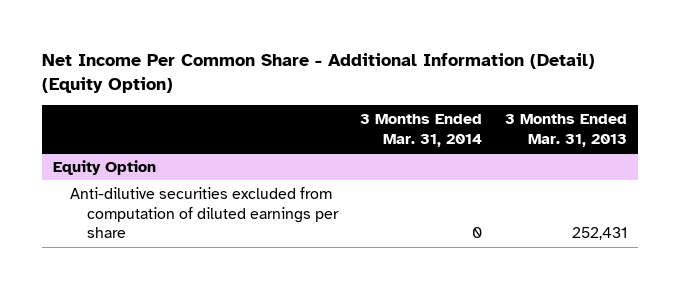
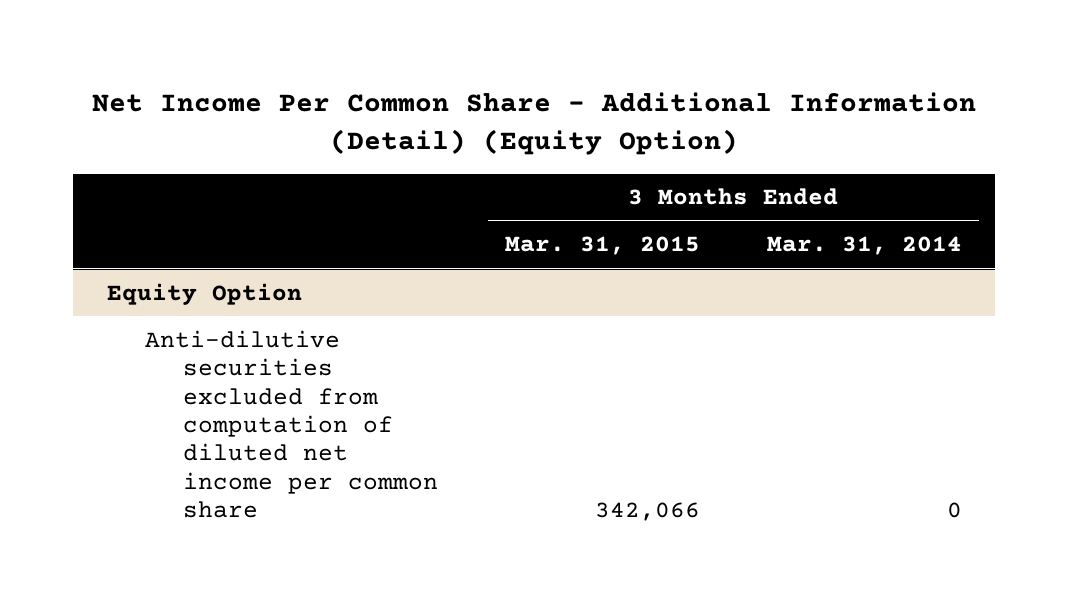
[504,114,627,147] 3 Months Ended Mar. 31, 2013 -> none
none -> [504,236,700,256] Mar. 31, 2015
[70,186,340,239] Anti-dilutive securities excluded from computation of diluted earnings per share -> [144,329,439,519] Anti-dilutive securities excluded from computation of diluted net income per common share

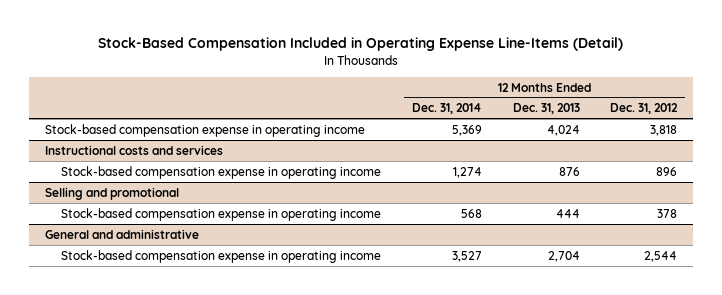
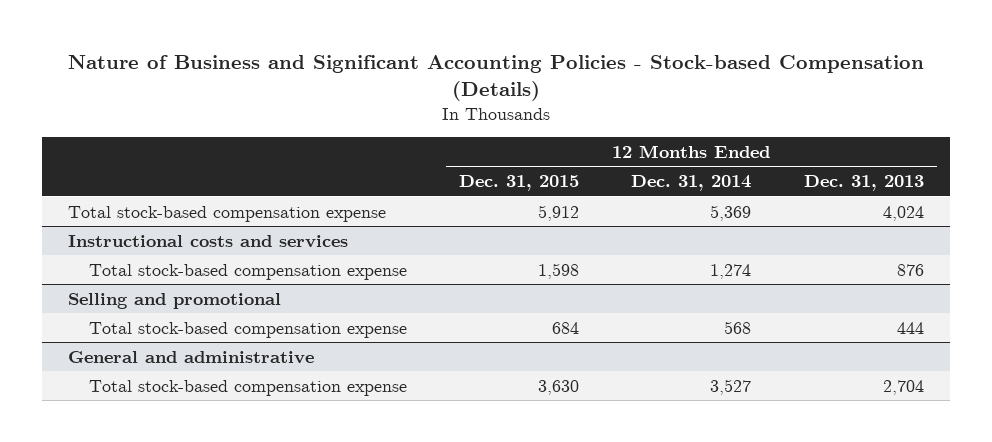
[98,37,624,52] Stock-Based Compensation Included in Operating Expense Line-Items (Detail) -> [67,55,924,102] Nature of Business and Significant Accounting Policies - Stock-based Compensation (Details)
[610,103,679,115] Dec. 31, 2012 -> none
none -> [459,175,580,192] Dec. 31, 2015
[44,123,365,137] Stock-based compensation expense in operating income -> [68,205,387,222] Total stock-based compensation expense
[61,165,382,179] Stock-based compensation expense in operating income -> [89,263,408,280] Total stock-based compensation expense
[61,207,382,221] Stock-based compensation expense in operating income -> [89,321,408,338] Total stock-based compensation expense
[61,249,382,263] Stock-based compensation expense in operating income -> [89,379,408,396] Total stock-based compensation expense

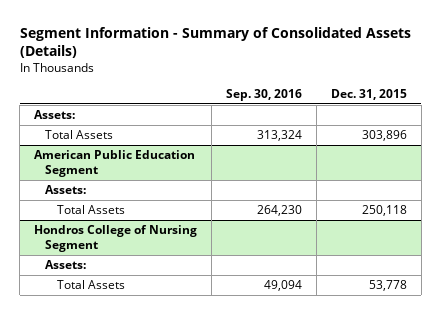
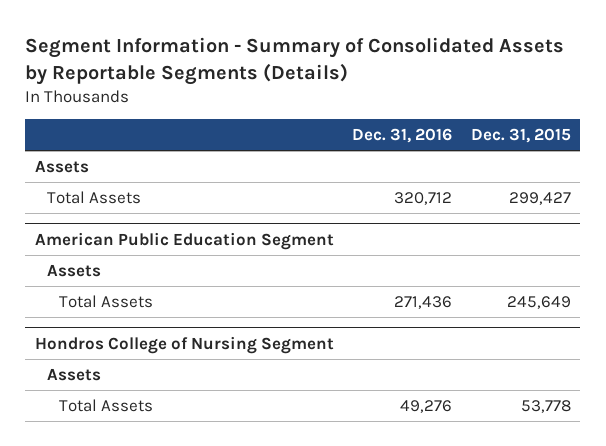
[19,27,411,59] Segment Information - Summary of Consolidated Assets (Details) -> [25,37,565,85] Segment Information - Summary of Consolidated Assets by Reportable Segments (Details)
[225,88,302,101] Sep. 30, 2016 -> none
none -> [352,128,453,144] Dec. 31, 2016
[34,109,76,119] Assets: -> [34,159,89,173] Assets
[361,129,407,141] 303,896 -> [509,191,572,205] 299,427
[45,184,87,194] Assets: -> [46,263,101,277] Assets
[361,204,407,216] 250,118 -> [507,295,572,309] 245,649
[45,259,87,269] Assets: -> [46,367,101,381] Assets

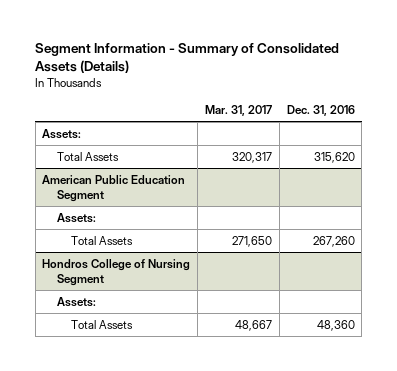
[25,37,565,85] Segment Information - Summary of Consolidated Assets by Reportable Segments (Details) -> [35,43,340,74] Segment Information - Summary of Consolidated Assets (Details)
[471,128,572,144] Dec. 31, 2015 -> none
none -> [205,105,273,117] Mar. 31, 2017
[34,159,89,173] Assets -> [42,128,82,139] Assets:
[394,191,453,205] 320,712 -> [313,151,355,163] 315,620
[46,263,101,277] Assets -> [56,212,96,223] Assets:
[394,295,453,309] 271,436 -> [312,235,355,247] 267,260
[46,367,101,381] Assets -> [56,296,96,307] Assets:
[400,399,453,413] 49,276 -> [316,319,355,331] 48,360

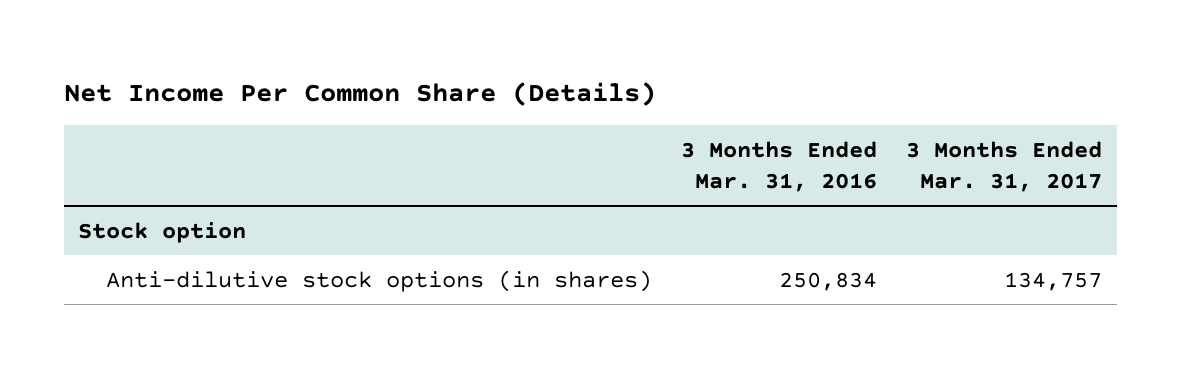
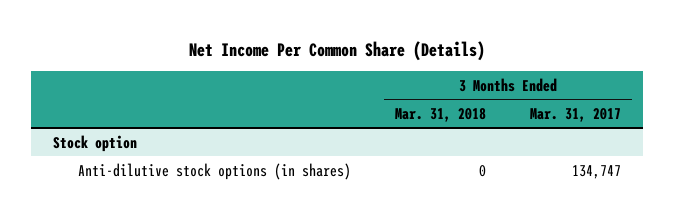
[680,140,877,192] 3 Months Ended Mar. 31, 2016 -> none
none -> [394,107,486,122] Mar. 31, 2018
[1004,271,1103,291] 134,757 -> [572,164,622,179] 134,747

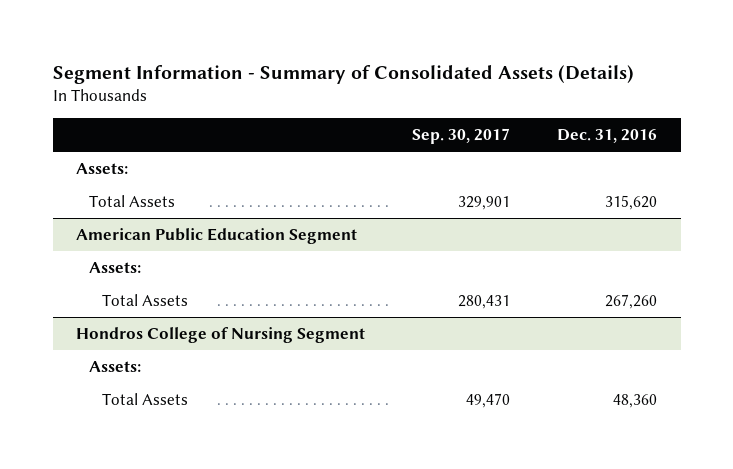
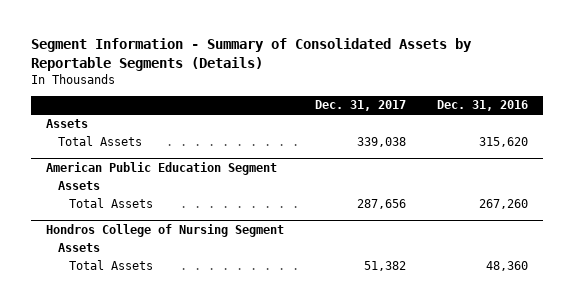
[52,64,634,84] Segment Information - Summary of Consolidated Assets (Details) -> [30,38,472,71] Segment Information - Summary of Consolidated Assets by Reportable Segments (Details)
[412,128,511,145] Sep. 30, 2017 -> none
none -> [314,100,406,112] Dec. 31, 2017
[76,162,129,174] Assets: -> [45,119,88,129] Assets
[89,261,142,273] Assets: -> [57,181,100,191] Assets
[89,360,142,372] Assets: -> [57,243,100,253] Assets

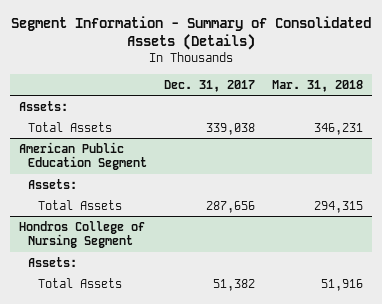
[30,38,472,71] Segment Information - Summary of Consolidated Assets by Reportable Segments (Details) -> [10,16,371,51] Segment Information - Summary of Consolidated Assets (Details)
[436,100,528,112] Dec. 31, 2016 -> none
none -> [272,79,364,92] Mar. 31, 2018
[45,119,88,129] Assets -> [18,100,68,111] Assets:
[57,181,100,191] Assets -> [28,178,78,189] Assets:
[57,243,100,253] Assets -> [28,256,78,267] Assets:

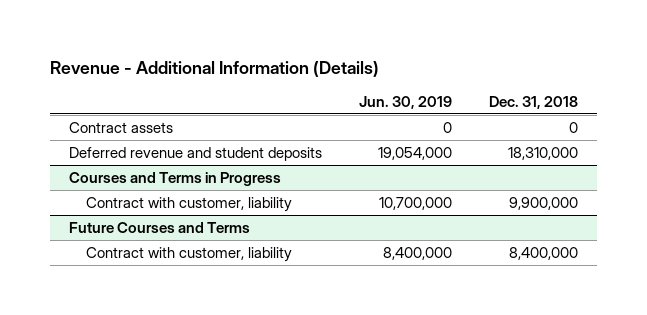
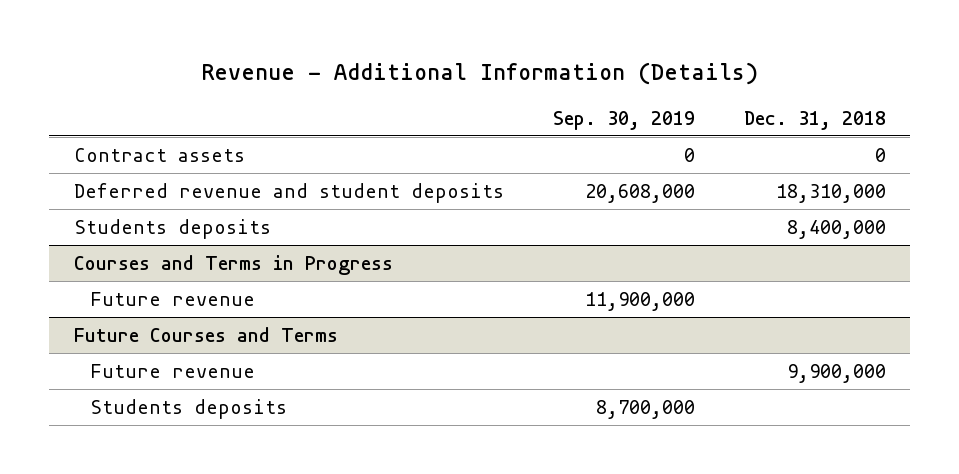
[359,96,453,110] Jun. 30, 2019 -> none
none -> [552,110,695,130] Sep. 30, 2019
none -> [73,218,271,239] Students deposits
[86,196,293,212] Contract with customer, liability -> none
none -> [89,291,255,306] Future revenue
[86,246,293,262] Contract with customer, liability -> none
none -> [89,363,255,378] Future revenue
none -> [89,398,287,419] Students deposits

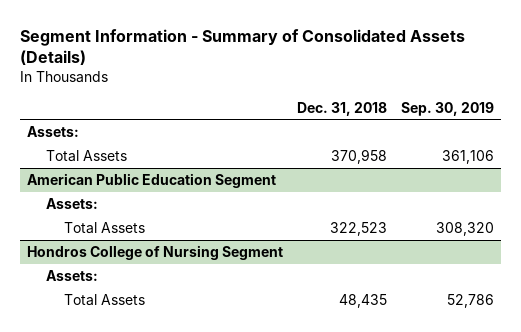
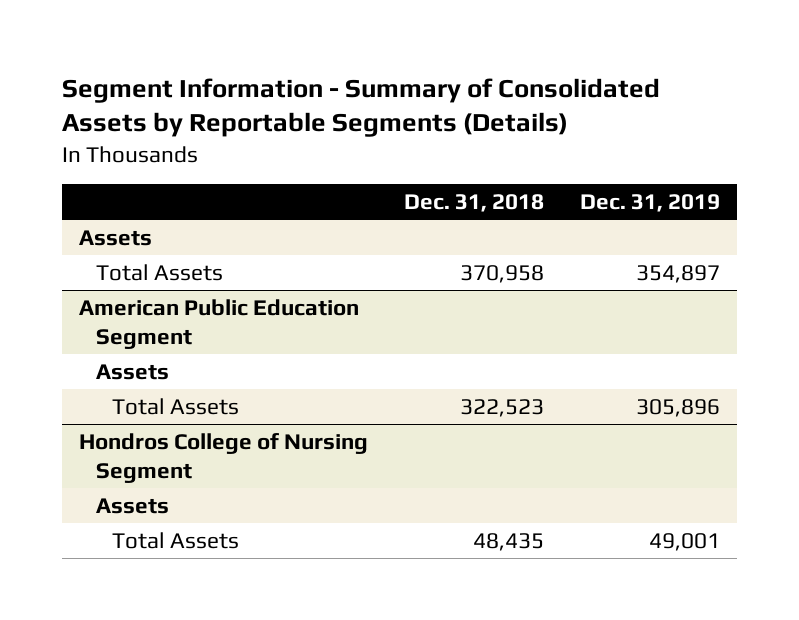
[20,28,466,66] Segment Information - Summary of Consolidated Assets (Details) -> [61,77,660,138] Segment Information - Summary of Consolidated Assets by Reportable Segments (Details)
[401,101,495,116] Sep. 30, 2019 -> none
none -> [579,193,720,212] Dec. 31, 2019
[27,125,80,137] Assets: -> [79,229,153,246] Assets
[45,197,98,209] Assets: -> [95,363,169,380] Assets
[45,269,98,281] Assets: -> [95,497,169,514] Assets

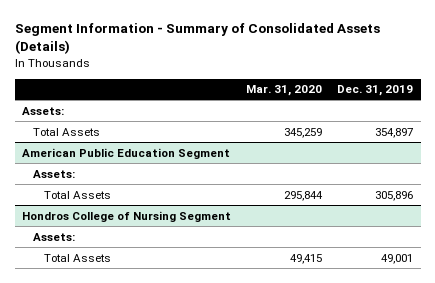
[61,77,660,138] Segment Information - Summary of Consolidated Assets by Reportable Segments (Details) -> [14,22,380,55] Segment Information - Summary of Consolidated Assets (Details)
[404,193,545,212] Dec. 31, 2018 -> none
none -> [246,85,323,97] Mar. 31, 2020
[79,229,153,246] Assets -> [22,106,65,115] Assets:
[95,363,169,380] Assets -> [32,169,75,178] Assets:
[95,497,169,514] Assets -> [32,232,75,241] Assets:

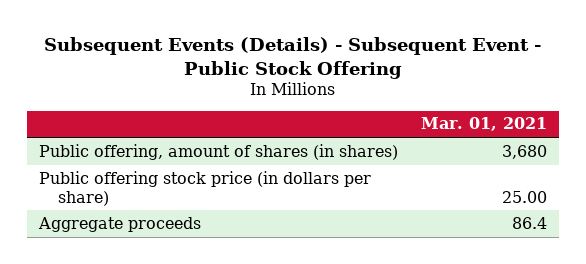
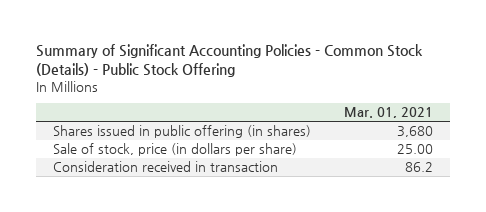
[43,37,541,79] Subsequent Events (Details) - Subsequent Event - Public Stock Offering -> [36,44,424,78] Summary of Significant Accounting Policies - Common Stock (Details) - Public Stock Offering
[37,216,201,232] Aggregate proceeds -> none
[38,143,398,160] Public offering, amount of shares (in shares) -> [52,125,311,139] Shares issued in public offering (in shares)
[38,170,371,206] Public offering stock price (in dollars per share) -> [52,143,297,157] Sale of stock, price (in dollars per share)
none -> [52,161,278,173] Consideration received in transaction

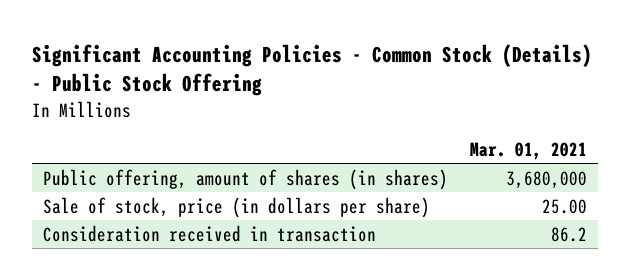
[36,44,424,78] Summary of Significant Accounting Policies - Common Stock (Details) - Public Stock Offering -> [32,43,593,97] Significant Accounting Policies - Common Stock (Details) - Public Stock Offering
[52,125,311,139] Shares issued in public offering (in shares) -> [43,168,449,190] Public offering, amount of shares (in shares)
[397,126,434,138] 3,680 -> [506,170,588,189] 3,680,000

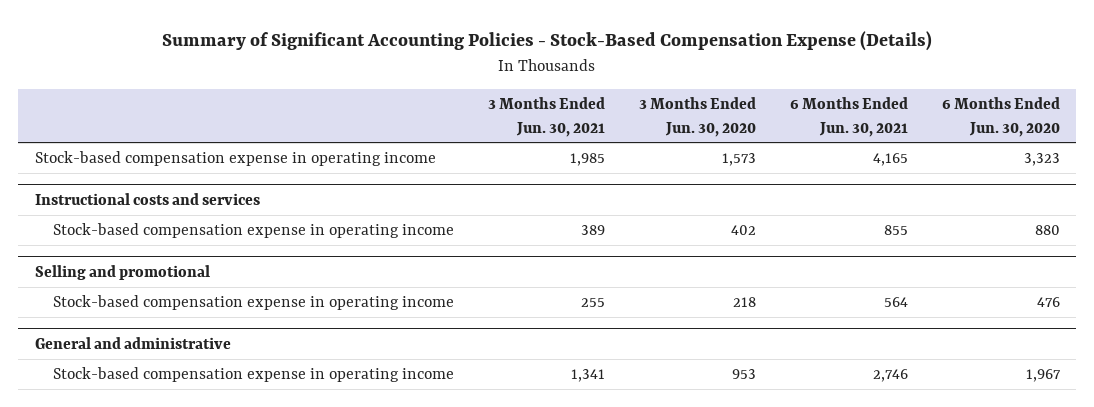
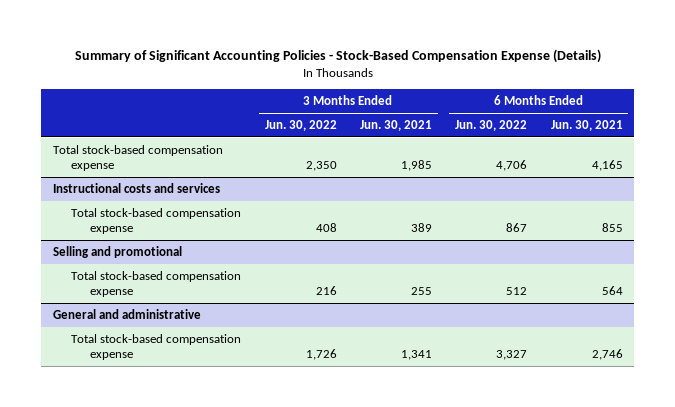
[638,97,756,137] 3 Months Ended Jun. 30, 2020 -> none
[941,97,1060,137] 6 Months Ended Jun. 30, 2020 -> none
none -> [264,119,337,131] Jun. 30, 2022
none -> [455,119,528,131] Jun. 30, 2022
[34,151,436,167] Stock-based compensation expense in operating income -> [52,144,223,172] Total stock-based compensation expense
[53,223,455,239] Stock-based compensation expense in operating income -> [71,207,242,235] Total stock-based compensation expense
[53,295,455,311] Stock-based compensation expense in operating income -> [71,270,242,298] Total stock-based compensation expense
[53,367,455,383] Stock-based compensation expense in operating income -> [71,333,242,361] Total stock-based compensation expense

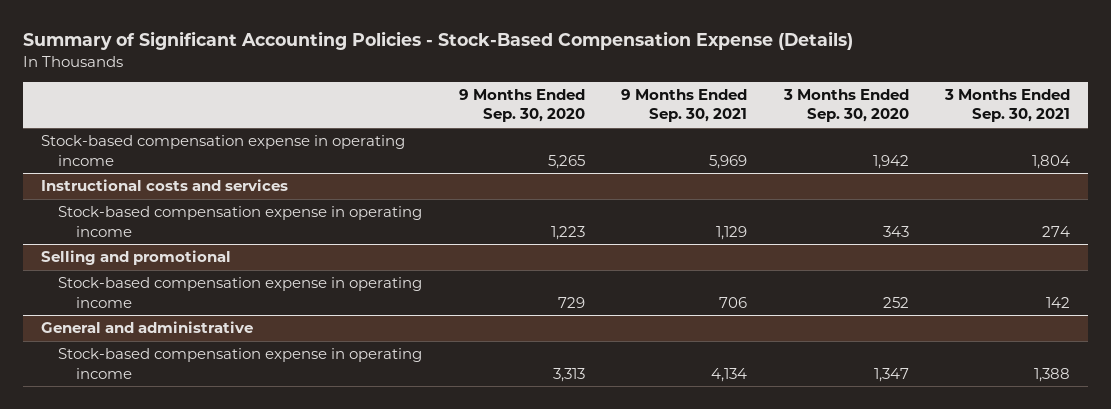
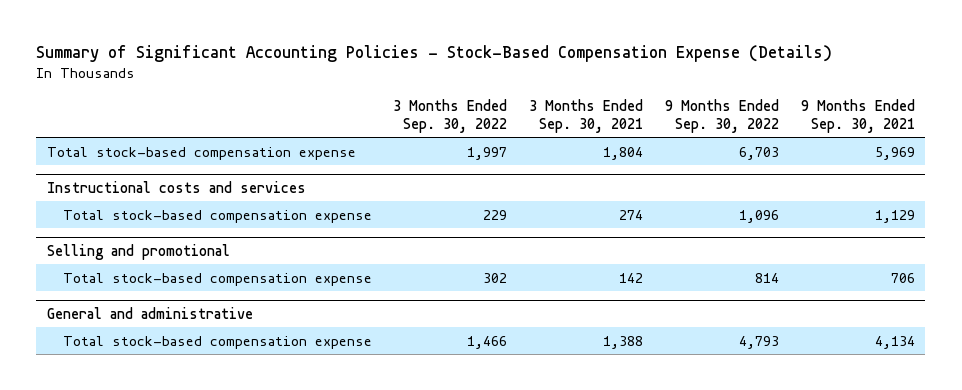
[458,89,585,123] 9 Months Ended Sep. 30, 2020 -> none
[782,89,909,123] 3 Months Ended Sep. 30, 2020 -> none
none -> [393,98,508,133] 3 Months Ended Sep. 30, 2022
none -> [664,98,779,133] 9 Months Ended Sep. 30, 2022
[40,135,405,166] Stock-based compensation expense in operating income -> [47,146,357,160] Total stock-based compensation expense
[58,206,423,237] Stock-based compensation expense in operating income -> [62,209,372,223] Total stock-based compensation expense
[58,277,423,308] Stock-based compensation expense in operating income -> [62,272,372,286] Total stock-based compensation expense
[58,348,423,379] Stock-based compensation expense in operating income -> [62,335,372,349] Total stock-based compensation expense

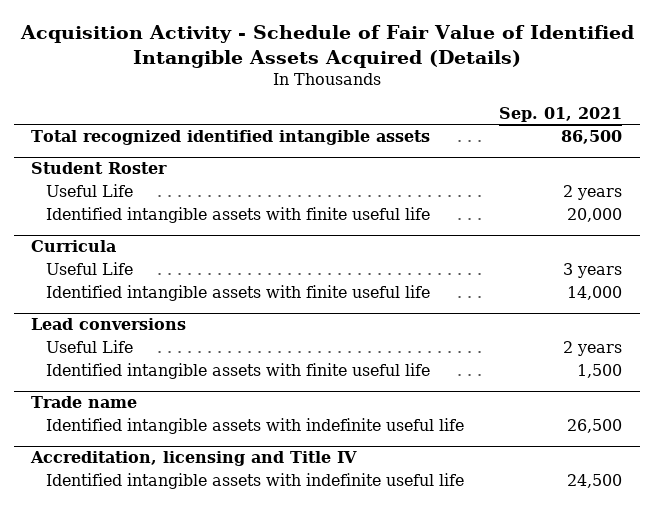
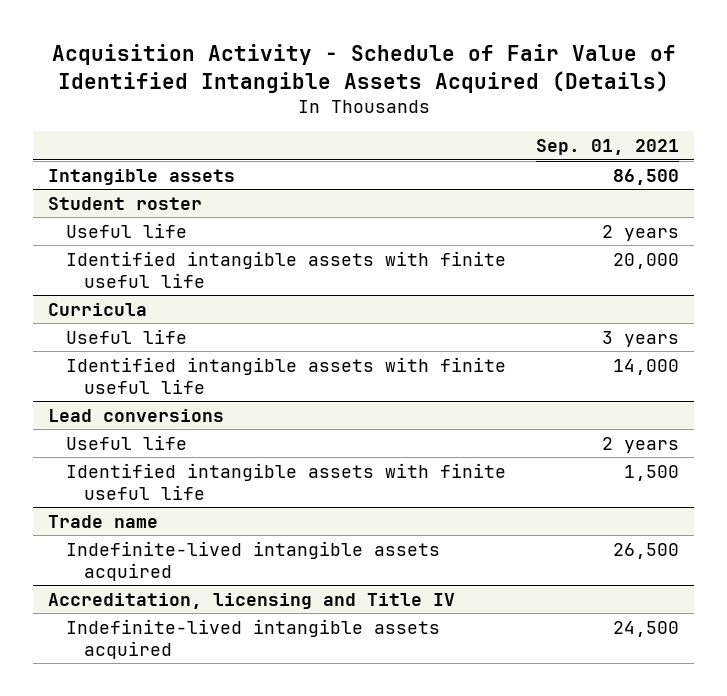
[31,130,431,146] Total recognized identified intangible assets -> [48,168,236,185] Intangible assets
[31,162,168,175] Student Roster -> [48,196,203,210] Student roster
[46,184,134,198] Useful Life -> [66,222,188,238] Useful life
[46,262,134,276] Useful Life -> [66,328,188,344] Useful life
[46,340,134,354] Useful Life -> [66,434,188,450] Useful life
[46,418,465,435] Identified intangible assets with indefinite useful life -> [66,540,441,581] Indefinite-lived intangible assets acquired
[46,473,465,490] Identified intangible assets with indefinite useful life -> [66,618,441,659] Indefinite-lived intangible assets acquired

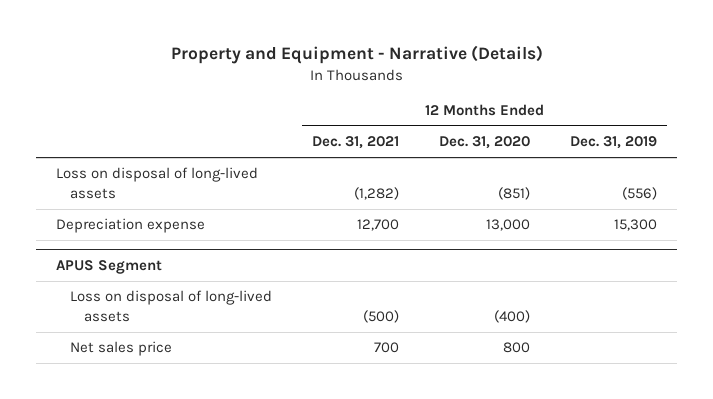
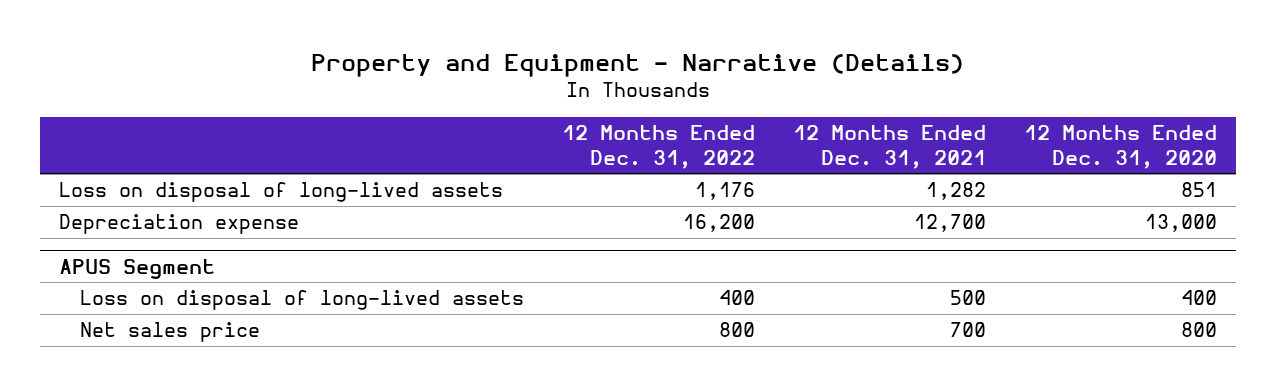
[570,136,658,150] Dec. 31, 2019 -> none
none -> [562,125,756,169] 12 Months Ended Dec. 31, 2022
[353,186,399,200] (1,282) -> [926,182,987,201] 1,282
[498,186,531,200] (851) -> [1181,182,1218,198] 851
[362,309,399,323] (500) -> [950,290,987,306] 500
[494,309,531,323] (400) -> [1181,290,1218,306] 400

